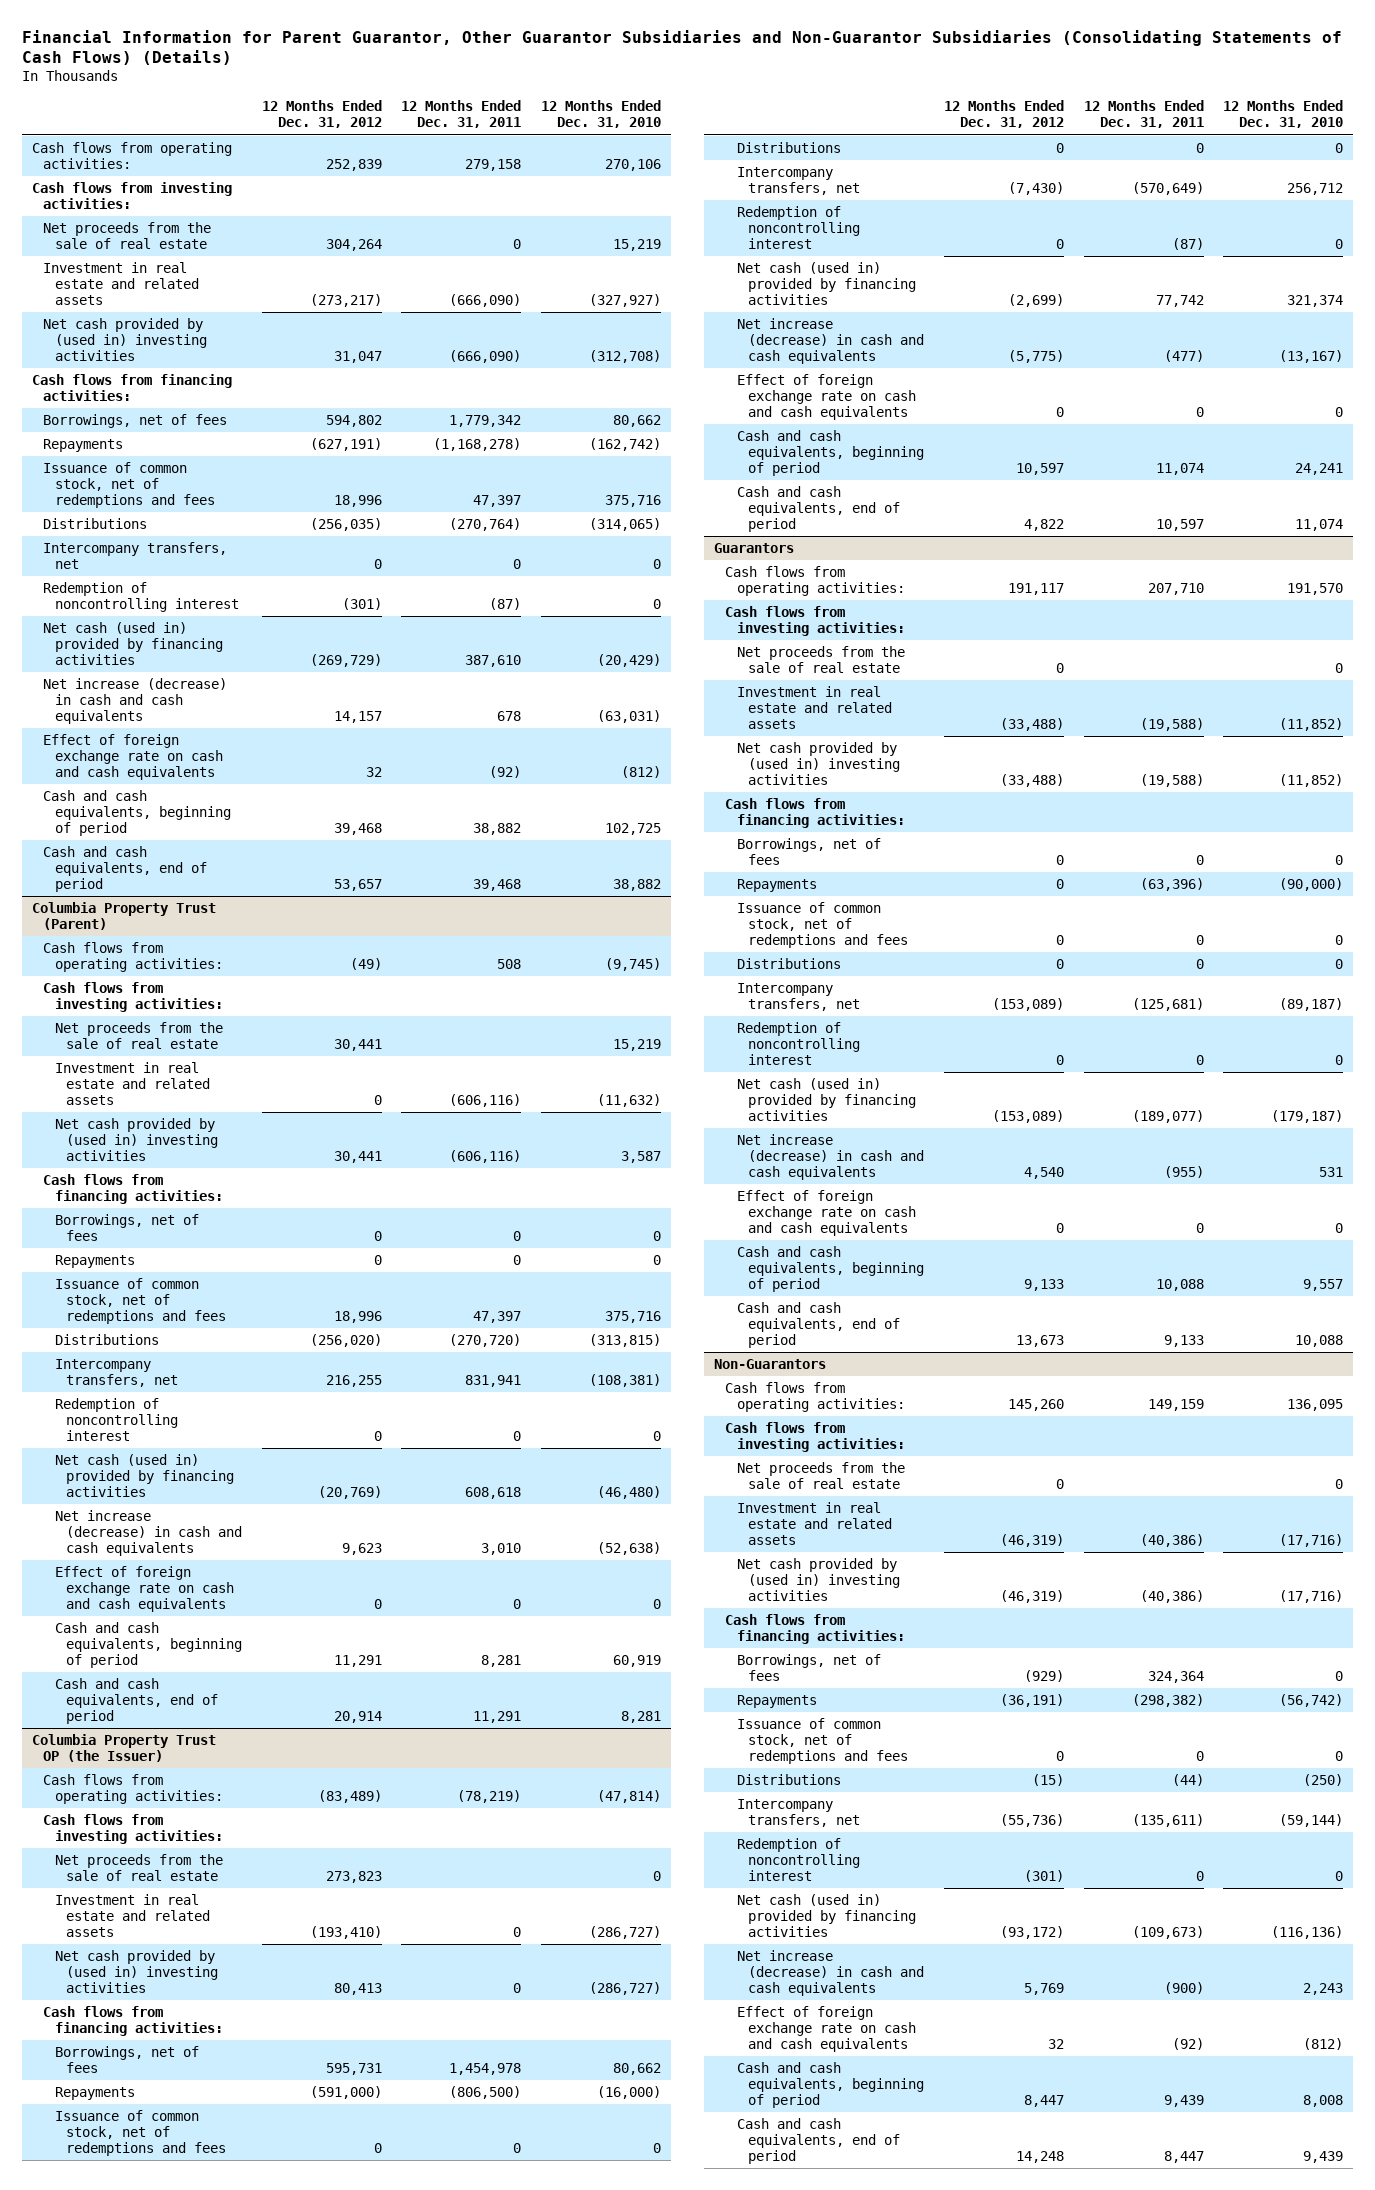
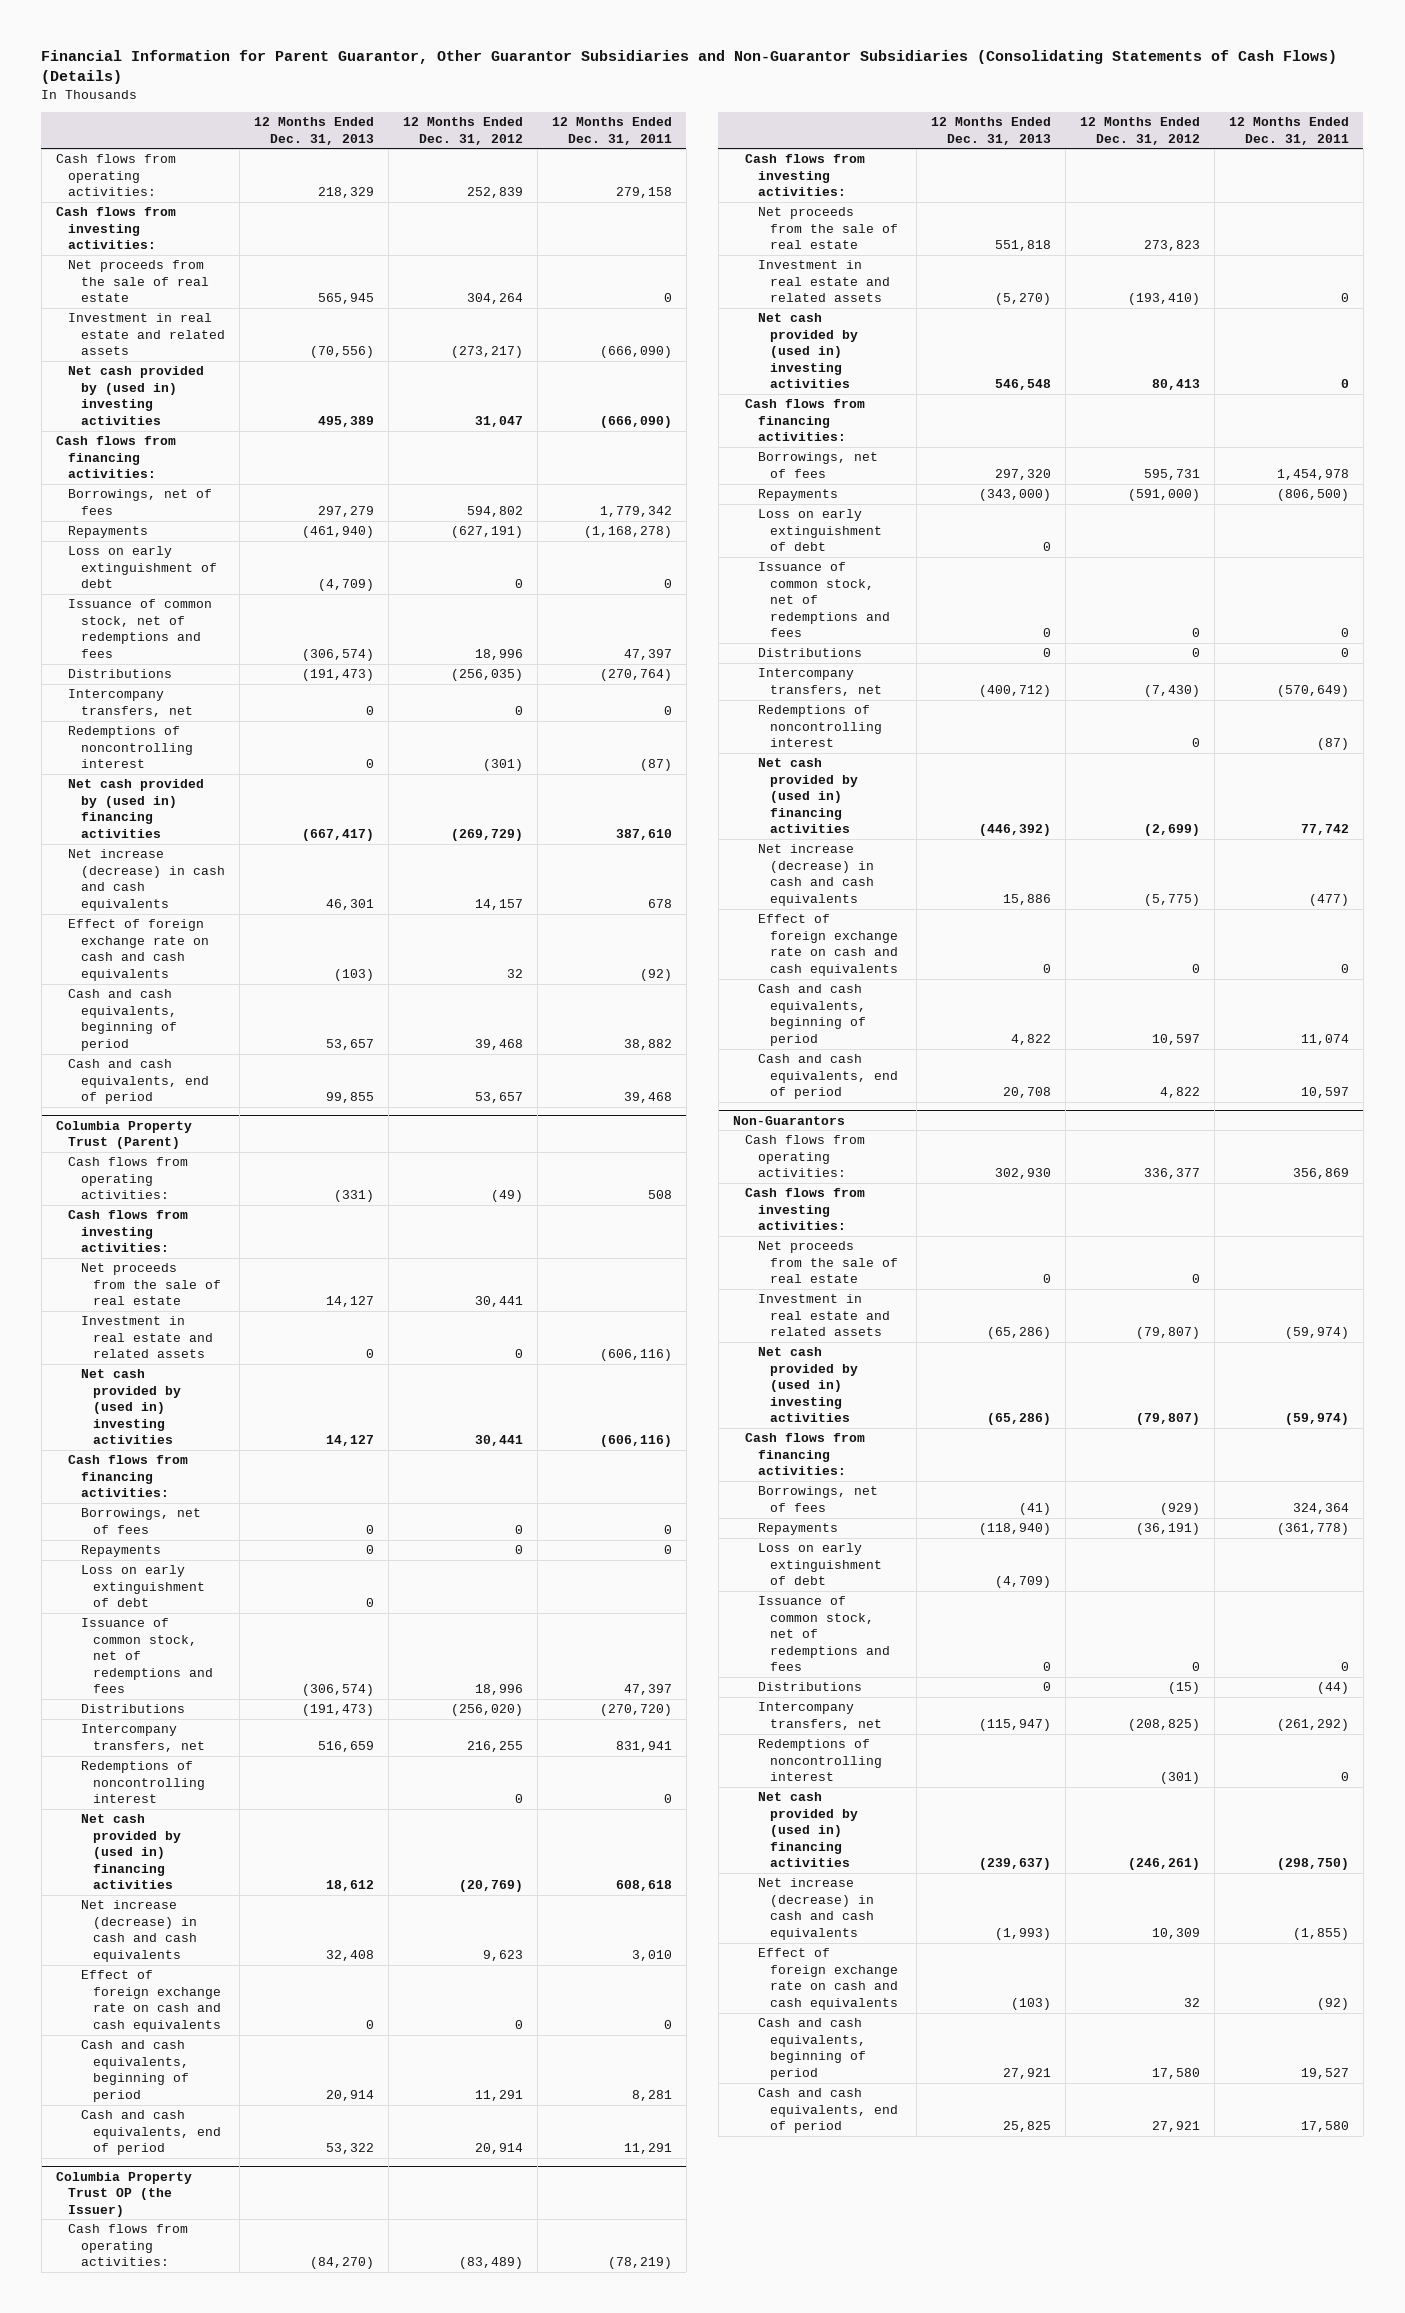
[541,100,662,129] 12 Months Ended Dec. 31, 2010 -> none
none -> [253,117,374,145] 12 Months Ended Dec. 31, 2013
none -> [68,546,217,589] Loss on early extinguishment of debt
[43,581,239,612] Redemption of noncontrolling interest -> [68,726,193,769] Redemptions of noncontrolling interest
[43,621,223,665] Net cash (used in) provided by financing activities -> [68,779,205,838] Net cash provided by (used in) financing activities
none -> [80,1565,205,1608] Loss on early extinguishment of debt
[54,1397,178,1441] Redemption of noncontrolling interest -> [80,1761,205,1804] Redemptions of noncontrolling interest
[54,1453,234,1497] Net cash (used in) provided by financing activities -> [80,1814,181,1890] Net cash provided by (used in) financing activities
none -> [757,509,882,552] Loss on early extinguishment of debt
[736,205,861,249] Redemption of noncontrolling interest -> [757,705,882,748] Redemptions of noncontrolling interest
[736,261,917,305] Net cash (used in) provided by financing activities -> [757,758,858,834] Net cash provided by (used in) financing activities
[714,542,795,553] Guarantors -> none
[725,565,905,596] Cash flows from operating activities: -> none
[725,605,905,636] Cash flows from investing activities: -> none
[736,645,905,673] Net proceeds from the sale of real estate -> none
[736,685,893,729] Investment in real estate and related assets -> none
[736,741,901,785] Net cash provided by (used in) investing activities -> none
[725,797,905,828] Cash flows from financing activities: -> none
[736,837,881,865] Borrowings, net of fees -> none
[736,878,817,892] Repayments -> none
[736,901,909,948] Issuance of common stock, net of redemptions and fees -> none
[736,957,841,969] Distributions -> none
[736,982,861,1011] Intercompany transfers, net -> none
[736,1021,861,1065] Redemption of noncontrolling interest -> none
[736,1077,917,1121] Net cash (used in) provided by financing activities -> none
[736,1133,925,1180] Net increase (decrease) in cash and cash equivalents -> none
[736,1189,917,1236] Effect of foreign exchange rate on cash and cash equivalents -> none
[736,1245,925,1292] Cash and cash equivalents, beginning of period -> none
[736,1301,901,1348] Cash and cash equivalents, end of period -> none
[1007,1398,1064,1411] 145,260 -> [1143,1168,1200,1180] 336,377
[1147,1398,1204,1411] 149,159 -> [1292,1168,1349,1180] 356,869
[999,1533,1064,1547] (46,319) -> [1135,1327,1200,1340] (79,807)
[1139,1533,1204,1547] (40,386) -> [1284,1327,1349,1340] (59,974)
[999,1589,1064,1603] (46,319) -> [1135,1413,1200,1426] (79,807)
[1139,1589,1204,1603] (40,386) -> [1284,1413,1349,1426] (59,974)
[1131,1693,1204,1707] (298,382) -> [1276,1523,1349,1536] (361,778)
none -> [757,1543,882,1586] Loss on early extinguishment of debt
[999,1813,1064,1827] (55,736) -> [1127,1718,1200,1731] (208,825)
[1131,1813,1204,1827] (135,611) -> [1276,1718,1349,1731] (261,292)
[736,1837,861,1881] Redemption of noncontrolling interest -> [757,1739,882,1782] Redemptions of noncontrolling interest
[736,1893,917,1937] Net cash (used in) provided by financing activities -> [757,1792,858,1868] Net cash provided by (used in) financing activities
[999,1925,1064,1939] (93,172) -> [1127,1858,1200,1871] (246,261)
[1131,1925,1204,1939] (109,673) -> [1276,1858,1349,1871] (298,750)
[1023,1982,1064,1995] 5,769 -> [1151,1927,1200,1939] 10,309
[1163,1981,1204,1994] (900) -> [1292,1927,1349,1940] (1,855)
[1023,2094,1064,2107] 8,447 -> [1151,2067,1200,2079] 17,580
[1163,2094,1204,2107] 9,439 -> [1300,2067,1349,2079] 19,527
[1015,2150,1064,2163] 14,248 -> [1151,2121,1200,2133] 27,921
[1163,2150,1204,2163] 8,447 -> [1300,2121,1349,2133] 17,580

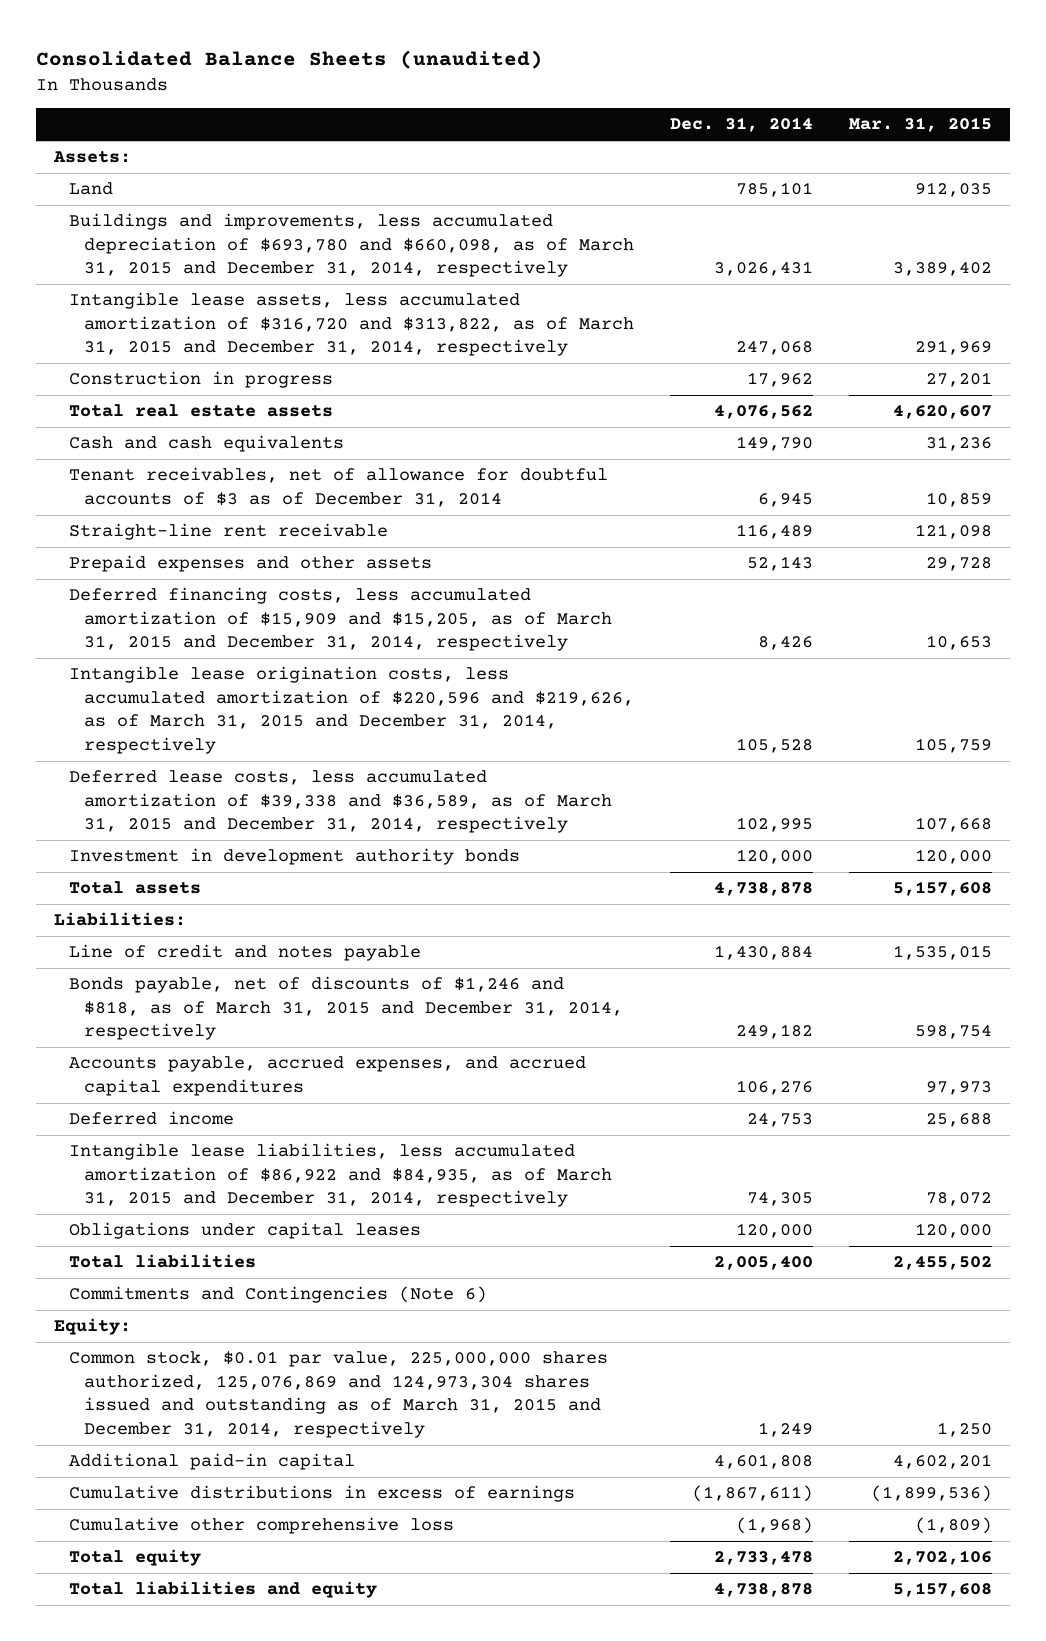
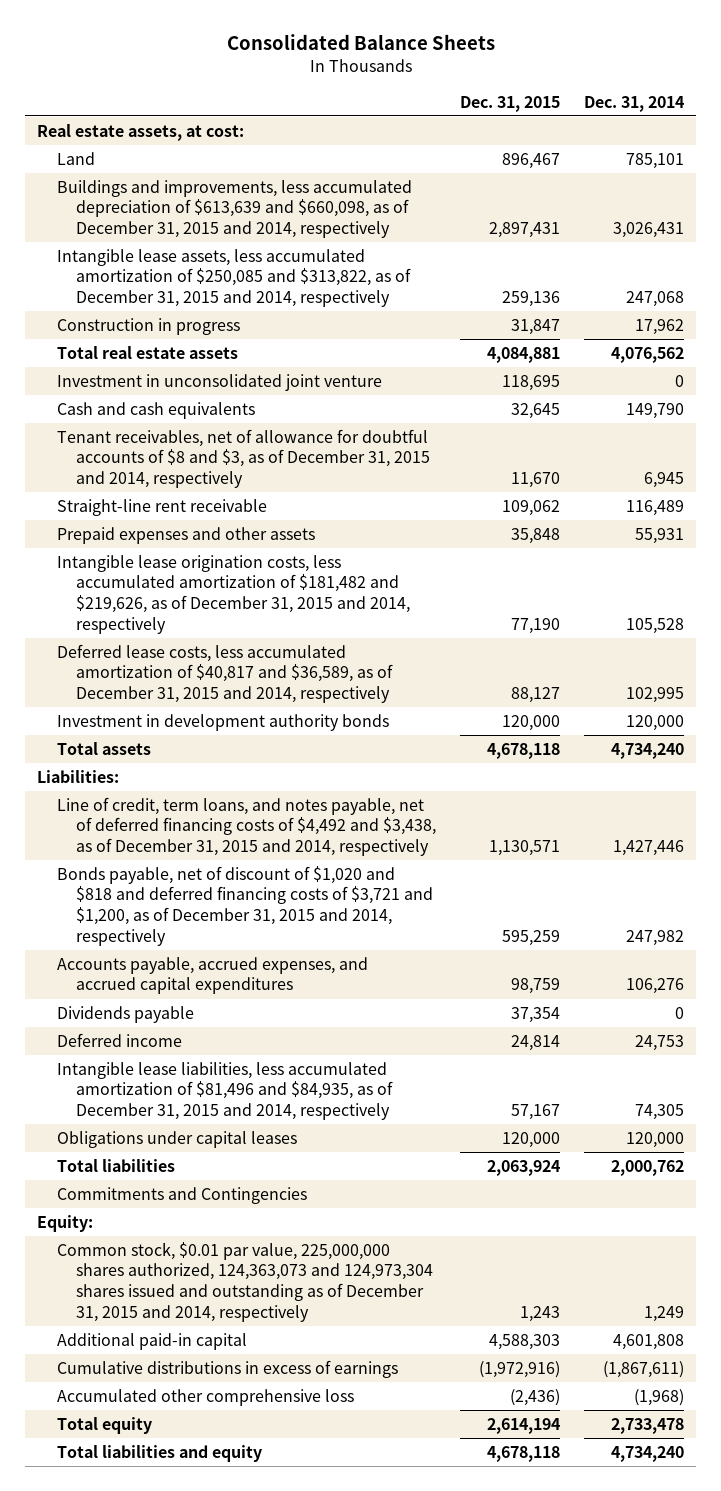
[35,49,543,69] Consolidated Balance Sheets (unaudited) -> [226,34,495,51] Consolidated Balance Sheets
[848,117,992,133] Mar. 31, 2015 -> none
none -> [460,95,561,112] Dec. 31, 2015
[52,151,131,164] Assets: -> none
none -> [37,123,245,141] Real estate assets, at cost:
[68,213,634,278] Buildings and improvements, less accumulated depreciation of $693,780 and $660,098, as of March 31, 2015 and December 31, 2014, respectively -> [56,179,412,239] Buildings and improvements, less accumulated depreciation of $613,639 and $660,098, as of December 31, 2015 and 2014, respectively
[68,292,634,357] Intangible lease assets, less accumulated amortization of $316,720 and $313,822, as of March 31, 2015 and December 31, 2014, respectively -> [56,248,412,308] Intangible lease assets, less accumulated amortization of $250,085 and $313,822, as of December 31, 2015 and 2014, respectively
none -> [56,373,382,391] Investment in unconsolidated joint venture
[68,467,608,507] Tenant receivables, net of allowance for doubtful accounts of $3 as of December 31, 2014 -> [56,428,431,489] Tenant receivables, net of allowance for doubtful accounts of $8 and $3, as of December 31, 2015 and 2014, respectively
[68,587,612,652] Deferred financing costs, less accumulated amortization of $15,909 and $15,205, as of March 31, 2015 and December 31, 2014, respectively -> none
[746,556,813,572] 52,143 -> [635,527,685,544] 55,931
[68,666,634,754] Intangible lease origination costs, less accumulated amortization of $220,596 and $219,626, as of March 31, 2015 and December 31, 2014, respectively -> [56,554,411,634] Intangible lease origination costs, less accumulated amortization of $181,482 and $219,626, as of December 31, 2015 and 2014, respectively
[68,770,612,834] Deferred lease costs, less accumulated amortization of $39,338 and $36,589, as of March 31, 2015 and December 31, 2014, respectively -> [56,643,394,704] Deferred lease costs, less accumulated amortization of $40,817 and $36,589, as of December 31, 2015 and 2014, respectively
[713,882,813,897] 4,738,878 -> [611,742,685,759] 4,734,240
[68,944,421,962] Line of credit and notes payable -> [56,796,437,857] Line of credit, term loans, and notes payable, net of deferred financing costs of $4,492 and $3,438, as of December 31, 2015 and 2014, respectively
[713,945,813,961] 1,430,884 -> [613,840,685,857] 1,427,446
[68,976,623,1041] Bonds payable, net of discounts of $1,246 and $818, as of March 31, 2015 and December 31, 2014, respectively -> [56,865,434,946] Bonds payable, net of discount of $1,020 and $818 and deferred financing costs of $3,721 and $1,200, as of December 31, 2015 and 2014, respectively
[735,1024,813,1040] 249,182 -> [626,929,685,946] 247,982
none -> [56,1005,194,1023] Dividends payable
[68,1143,612,1208] Intangible lease liabilities, less accumulated amortization of $86,922 and $84,935, as of March 31, 2015 and December 31, 2014, respectively -> [56,1061,394,1121] Intangible lease liabilities, less accumulated amortization of $81,496 and $84,935, as of December 31, 2015 and 2014, respectively
[713,1256,813,1271] 2,005,400 -> [611,1159,685,1176] 2,000,762
[68,1286,487,1304] Commitments and Contingencies (Note 6) -> [56,1186,307,1204] Commitments and Contingencies
[68,1351,608,1438] Common stock, $0.01 par value, 225,000,000 shares authorized, 125,076,869 and 124,973,304 shares issued and outstanding as of March 31, 2015 and December 31, 2014, respectively -> [56,1241,434,1322] Common stock, $0.01 par value, 225,000,000 shares authorized, 124,363,073 and 124,973,304 shares issued and outstanding as of December 31, 2015 and 2014, respectively
[68,1517,454,1535] Cumulative other comprehensive loss -> [56,1388,354,1406] Accumulated other comprehensive loss
[713,1583,813,1598] 4,738,878 -> [611,1445,685,1462] 4,734,240

